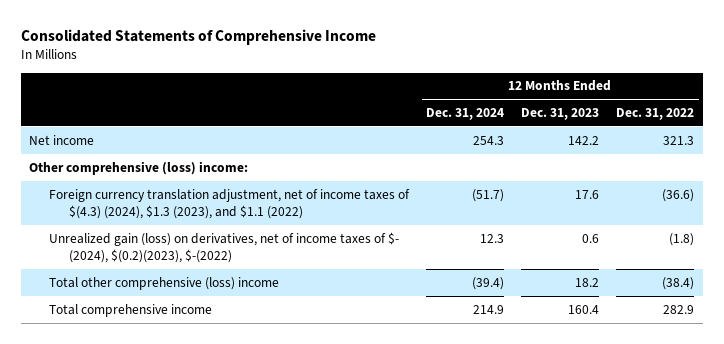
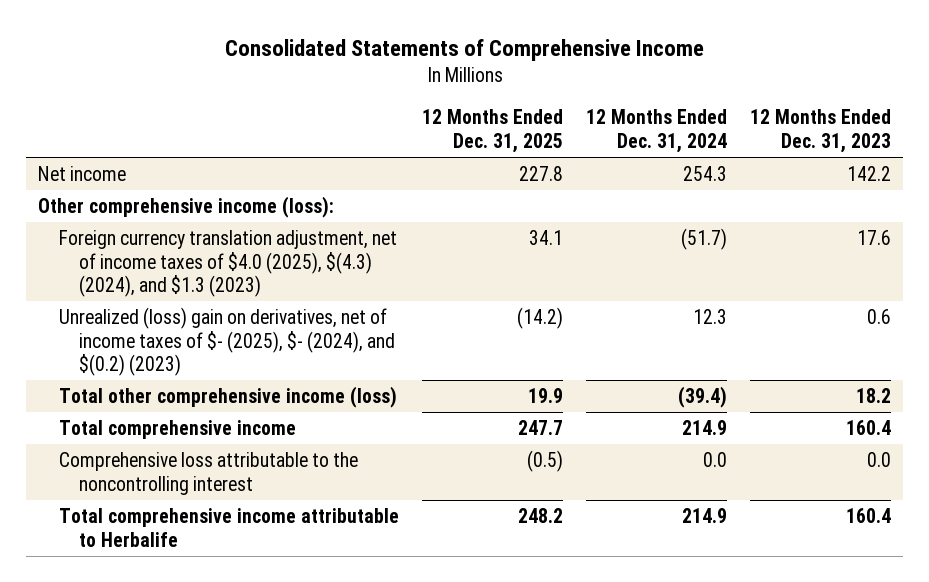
[616,108,695,121] Dec. 31, 2022 -> none
none -> [421,109,563,154] 12 Months Ended Dec. 31, 2025
[29,160,249,175] Other comprehensive (loss) income: -> [37,195,334,218] Other comprehensive income (loss):
[49,188,411,219] Foreign currency translation adjustment, net of income taxes of $(4.3) (2024), $1.3 (2023), and $1.1 (2022) -> [58,229,397,298] Foreign currency translation adjustment, net of income taxes of $4.0 (2025), $(4.3) (2024), and $1.3 (2023)
[49,231,400,263] Unrealized gain (loss) on derivatives, net of income taxes of $- (2024), $(0.2)(2023), $-(2022) -> [58,306,396,377] Unrealized (loss) gain on derivatives, net of income taxes of $- (2025), $- (2024), and $(0.2) (2023)
[49,276,280,290] Total other comprehensive (loss) income -> [58,385,397,408] Total other comprehensive income (loss)
none -> [58,451,358,495] Comprehensive loss attributable to the noncontrolling interest
none -> [58,507,399,547] Total comprehensive income attributable to Herbalife

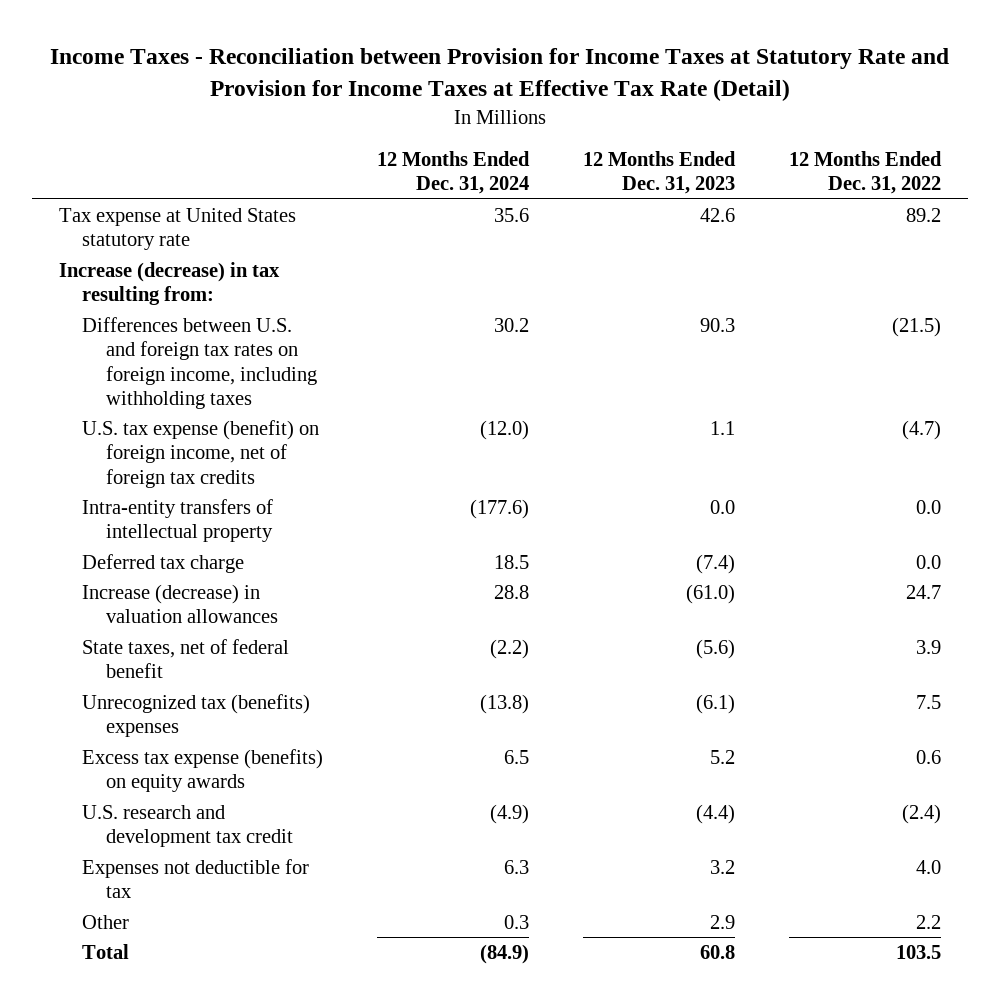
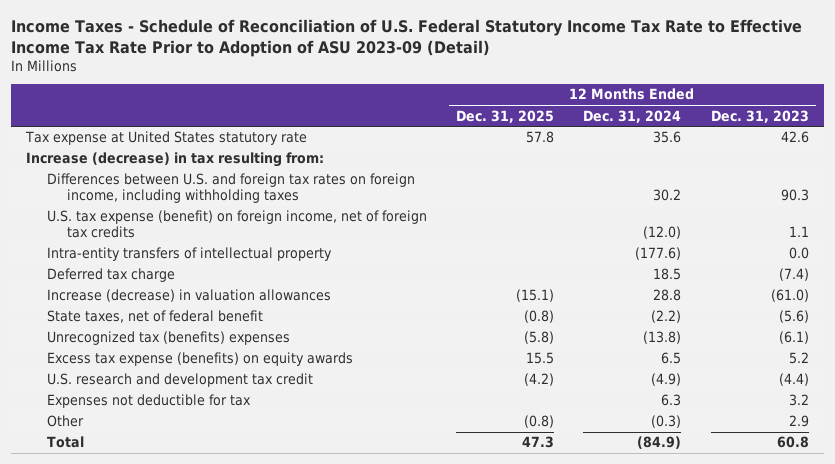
[49,47,949,101] Income Taxes - Reconciliation between Provision for Income Taxes at Statutory Rate and Provision for Income Taxes at Effective Tax Rate (Detail) -> [11,19,803,57] Income Taxes - Schedule of Reconciliation of U.S. Federal Statutory Income Tax Rate to Effective Income Tax Rate Prior to Adoption of ASU 2023-09 (Detail)
[789,151,943,195] 12 Months Ended Dec. 31, 2022 -> none
none -> [456,109,555,123] Dec. 31, 2025
[504,914,530,929] 0.3 -> [651,415,682,429] (0.3)

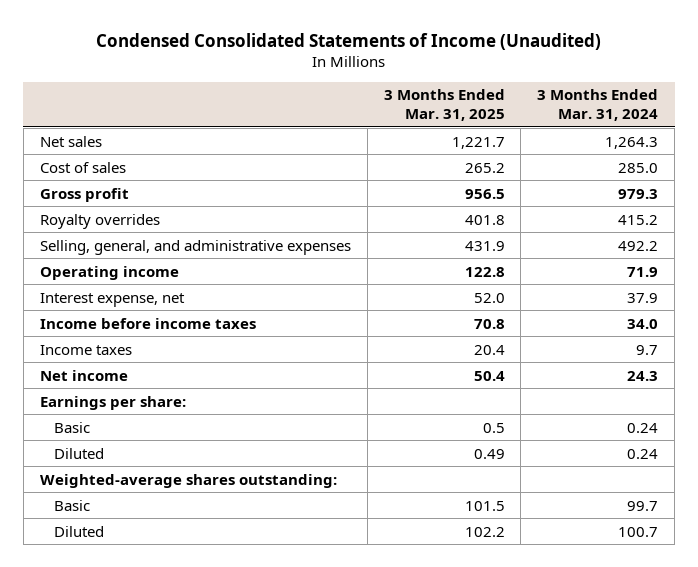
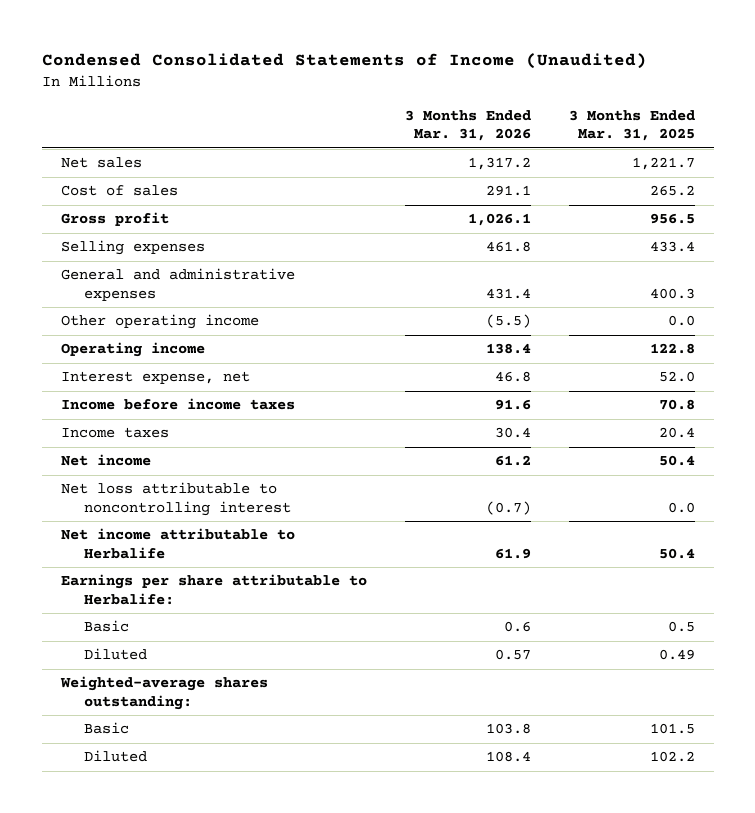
[537,89,659,121] 3 Months Ended Mar. 31, 2024 -> none
none -> [404,109,531,142] 3 Months Ended Mar. 31, 2026
[39,213,160,229] Royalty overrides -> none
none -> [60,240,205,256] Selling expenses
[39,239,351,255] Selling, general, and administrative expenses -> [60,268,295,302] General and administrative expenses
[464,240,505,251] 431.9 -> [649,288,695,300] 400.3
none -> [60,314,259,330] Other operating income
none -> [60,482,292,517] Net loss attributable to noncontrolling interest
none -> [60,528,295,560] Net income attributable to Herbalife
[39,395,186,410] Earnings per share: -> [60,574,367,606] Earnings per share attributable to Herbalife:

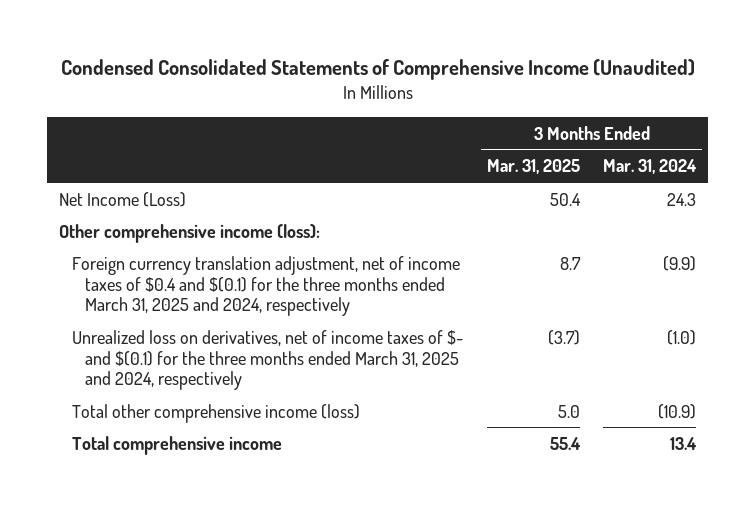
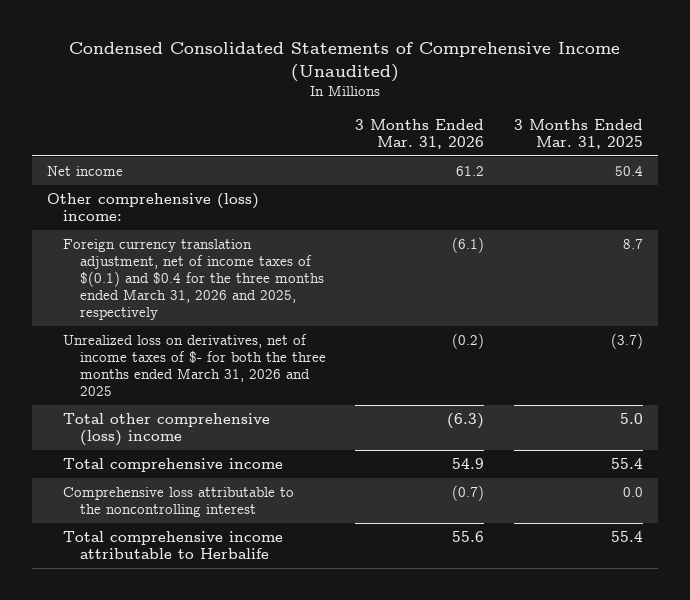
[603,159,698,175] Mar. 31, 2024 -> none
none -> [355,118,485,149] 3 Months Ended Mar. 31, 2026
[58,191,186,207] Net Income (Loss) -> [47,166,124,177] Net income
[58,223,320,243] Other comprehensive income (loss): -> [47,193,260,221] Other comprehensive (loss) income:
[72,255,461,317] Foreign currency translation adjustment, net of income taxes of $0.4 and $(0.1) for the three months ended March 31, 2025 and 2024, respectively -> [63,239,324,320] Foreign currency translation adjustment, net of income taxes of $(0.1) and $0.4 for the three months ended March 31, 2026 and 2025, respectively
[72,329,464,391] Unrealized loss on derivatives, net of income taxes of $- and $(0.1) for the three months ended March 31, 2025 and 2024, respectively -> [63,334,326,396] Unrealized loss on derivatives, net of income taxes of $- for both the three months ended March 31, 2026 and 2025
[72,403,361,423] Total other comprehensive income (loss) -> [63,413,271,446] Total other comprehensive (loss) income
none -> [63,487,295,517] Comprehensive loss attributable to the noncontrolling interest
none -> [63,531,284,559] Total comprehensive income attributable to Herbalife

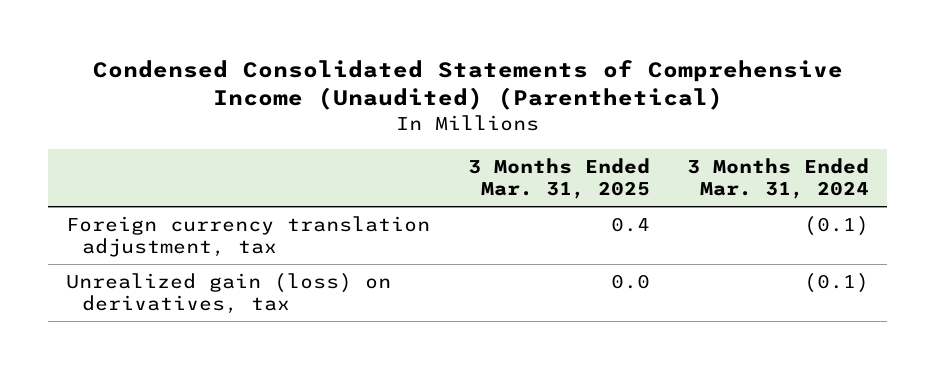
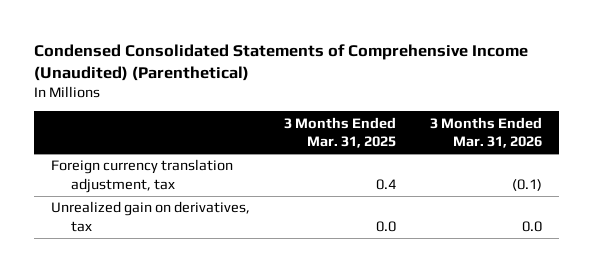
[686,158,869,199] 3 Months Ended Mar. 31, 2024 -> none
none -> [429,116,542,149] 3 Months Ended Mar. 31, 2026
[66,273,392,314] Unrealized gain (loss) on derivatives, tax -> [50,201,250,232] Unrealized gain on derivatives, tax

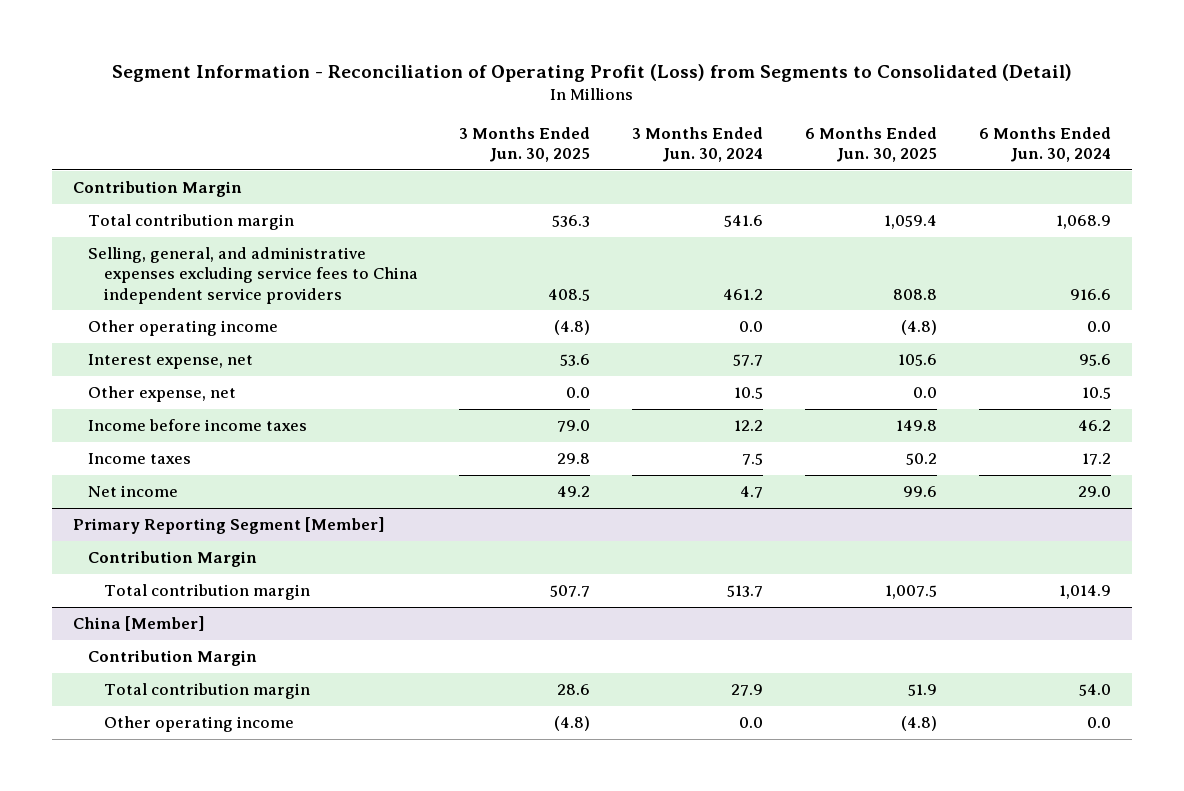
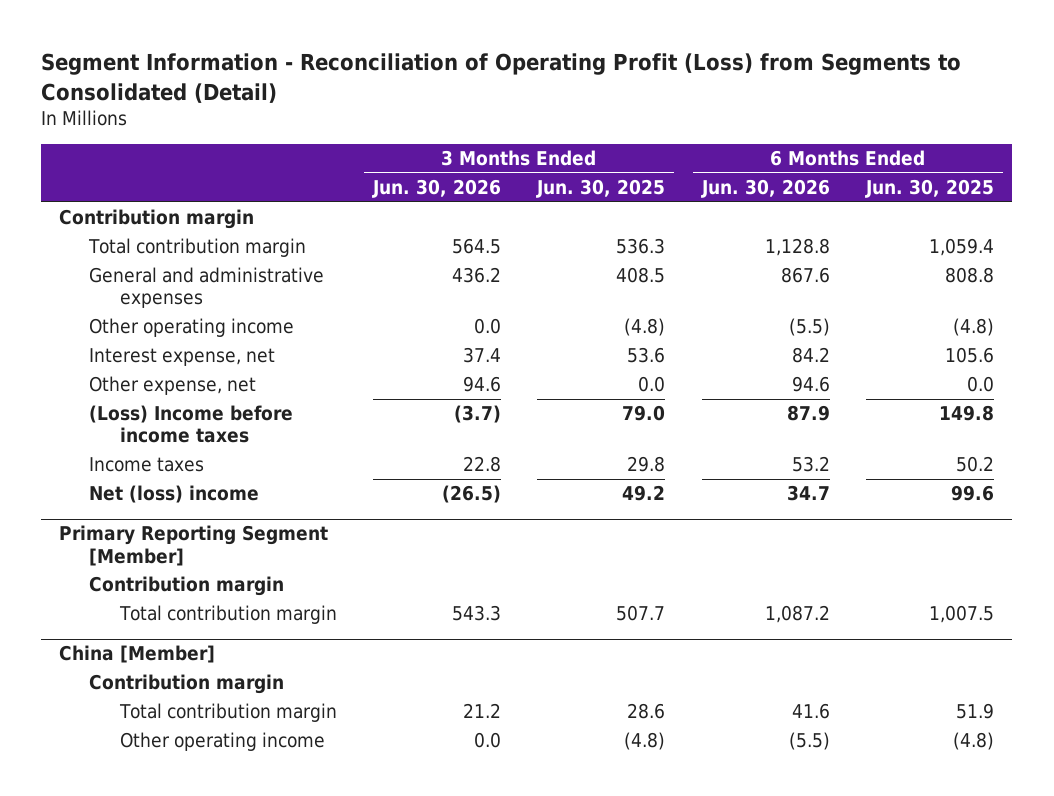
[632,126,764,162] 3 Months Ended Jun. 30, 2024 -> none
[978,126,1111,162] 6 Months Ended Jun. 30, 2024 -> none
none -> [371,179,501,199] Jun. 30, 2026
none -> [700,179,830,199] Jun. 30, 2026
[72,181,242,198] Contribution Margin -> [59,209,255,230] Contribution margin
[88,247,418,304] Selling, general, and administrative expenses excluding service fees to China independent service providers -> [89,267,325,309] General and administrative expenses
[88,419,308,432] Income before income taxes -> [89,405,294,444] (Loss) Income before income taxes
[88,485,179,498] Net income -> [89,485,260,504] Net (loss) income
[88,551,258,568] Contribution Margin -> [89,576,285,597] Contribution margin
[88,650,258,667] Contribution Margin -> [89,674,285,695] Contribution margin

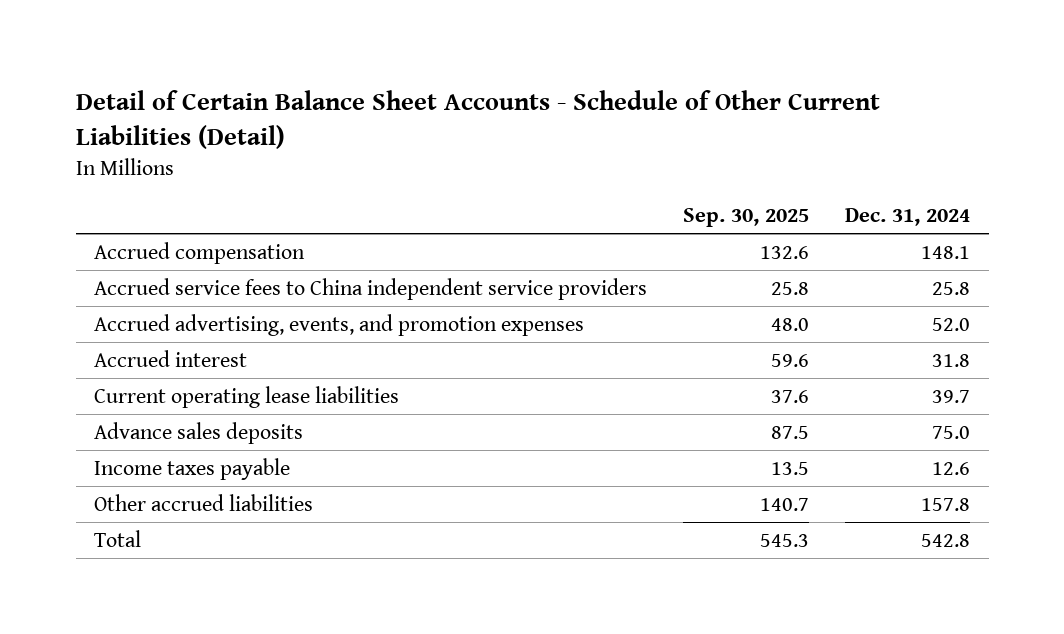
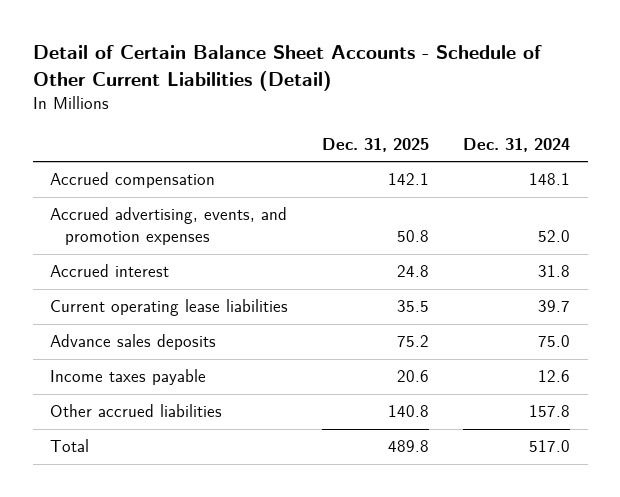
[683,208,810,228] Sep. 30, 2025 -> none
none -> [322,137,430,152] Dec. 31, 2025
[93,278,647,301] Accrued service fees to China independent service providers -> none
[921,534,971,548] 542.8 -> [529,440,571,453] 517.0

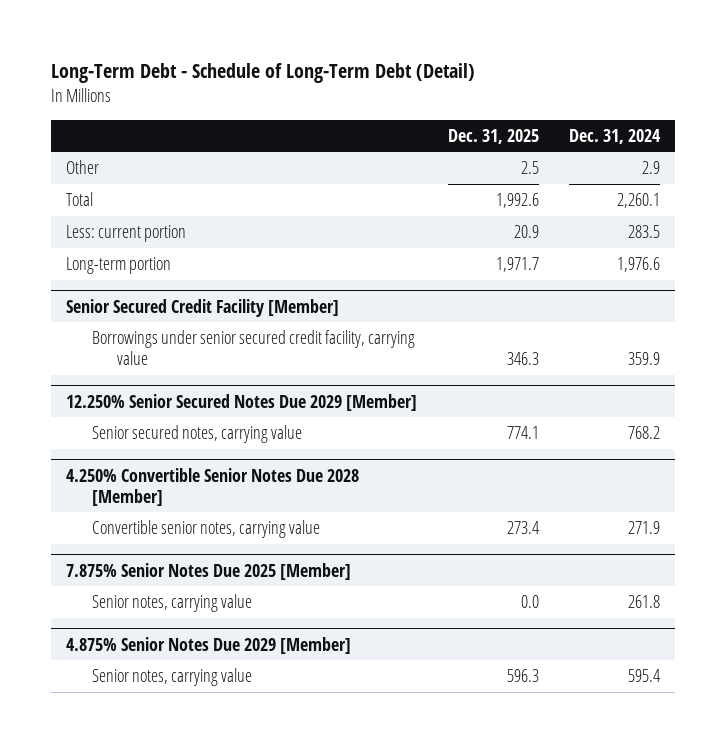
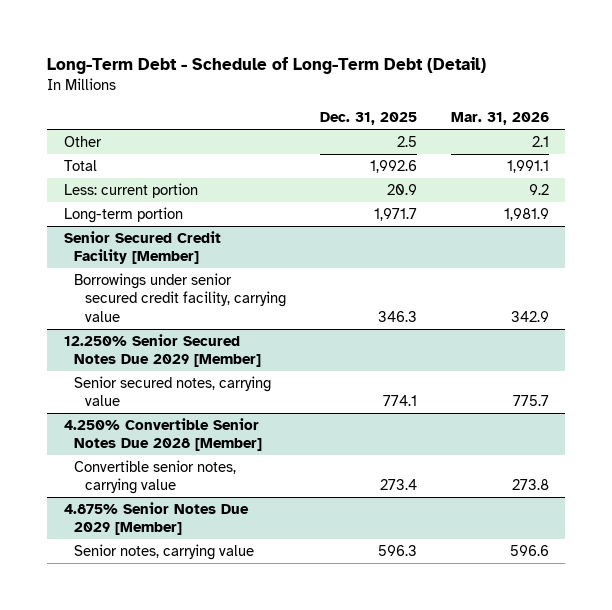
[568,128,661,144] Dec. 31, 2024 -> none
none -> [450,112,549,126] Mar. 31, 2026
[66,562,352,580] 7.875% Senior Notes Due 2025 [Member] -> none
[91,594,252,613] Senior notes, carrying value -> none

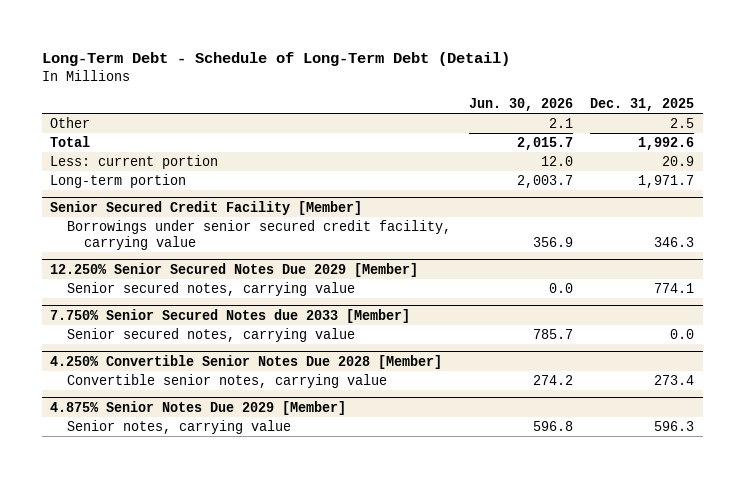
[450,112,549,126] Mar. 31, 2026 -> none
none -> [468,98,573,112] Jun. 30, 2026
none -> [50,308,411,323] 7.750% Senior Secured Notes due 2033 [Member]
none -> [67,327,356,342] Senior secured notes, carrying value

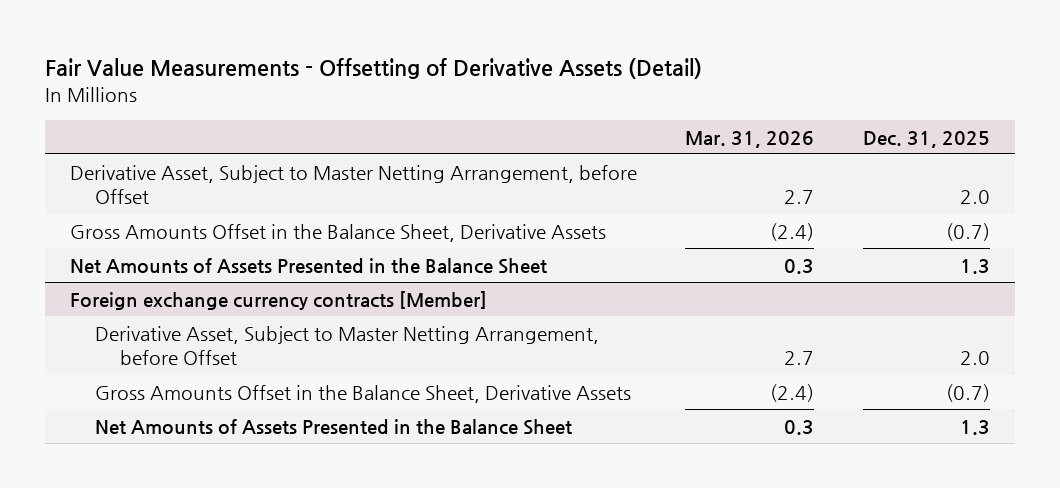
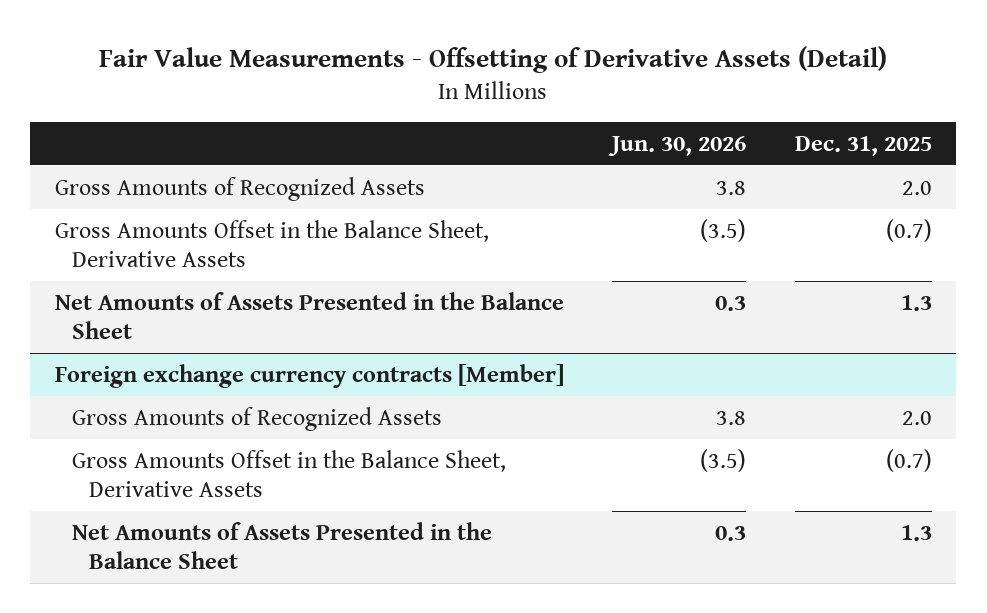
[685,130,815,148] Mar. 31, 2026 -> none
none -> [608,135,747,156] Jun. 30, 2026
[69,164,637,205] Derivative Asset, Subject to Master Netting Arrangement, before Offset -> [54,176,425,201] Gross Amounts of Recognized Assets
[94,325,599,366] Derivative Asset, Subject to Master Netting Arrangement, before Offset -> [71,406,442,431] Gross Amounts of Recognized Assets

